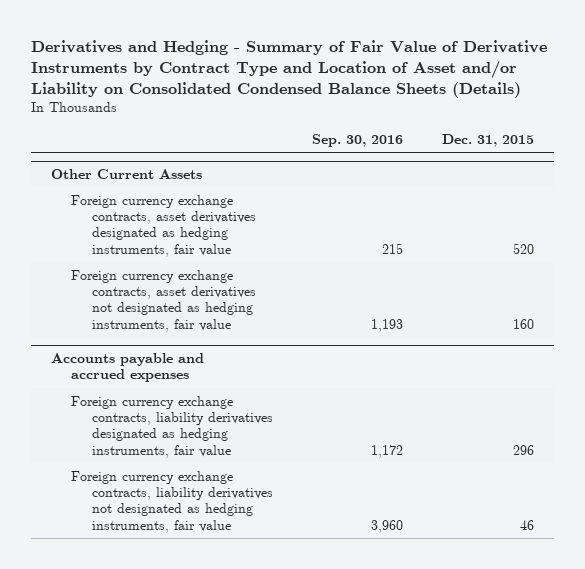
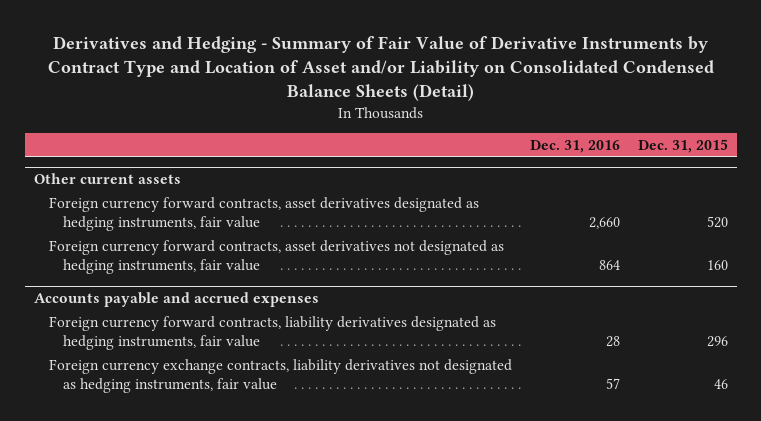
[31,40,548,99] Derivatives and Hedging - Summary of Fair Value of Derivative Instruments by Contract Type and Location of Asset and/or Liability on Consolidated Condensed Balance Sheets (Details) -> [47,35,714,101] Derivatives and Hedging - Summary of Fair Value of Derivative Instruments by Contract Type and Location of Asset and/or Liability on Consolidated Condensed Balance Sheets (Detail)
[312,133,404,147] Sep. 30, 2016 -> none
none -> [529,140,620,154] Dec. 31, 2016
[50,168,202,179] Other Current Assets -> [33,173,181,185] Other current assets
[71,194,256,257] Foreign currency exchange contracts, asset derivatives designated as hedging instruments, fair value -> [48,196,479,231] Foreign currency forward contracts, asset derivatives designated as hedging instruments, fair value
[71,269,256,332] Foreign currency exchange contracts, asset derivatives not designated as hedging instruments, fair value -> [48,239,504,274] Foreign currency forward contracts, asset derivatives not designated as hedging instruments, fair value
[71,395,273,458] Foreign currency exchange contracts, liability derivatives designated as hedging instruments, fair value -> [48,315,496,350] Foreign currency forward contracts, liability derivatives designated as hedging instruments, fair value

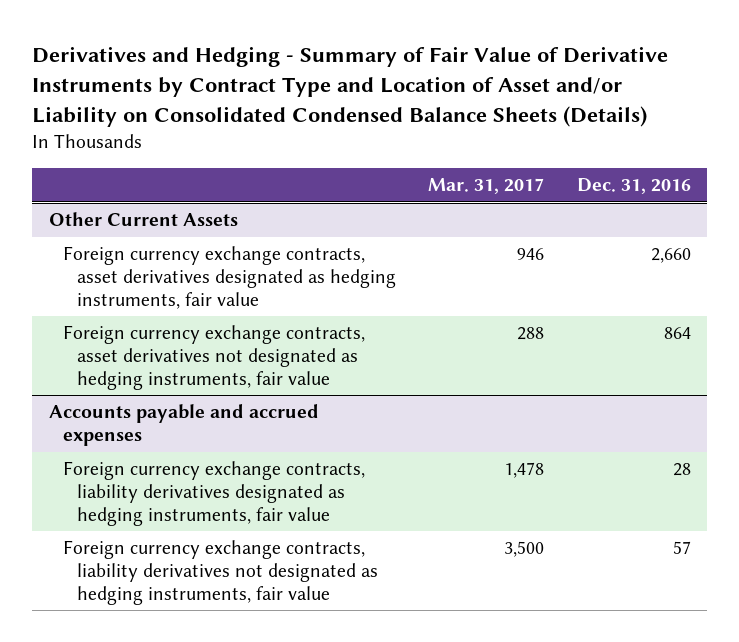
[47,35,714,101] Derivatives and Hedging - Summary of Fair Value of Derivative Instruments by Contract Type and Location of Asset and/or Liability on Consolidated Condensed Balance Sheets (Detail) -> [32,46,669,128] Derivatives and Hedging - Summary of Fair Value of Derivative Instruments by Contract Type and Location of Asset and/or Liability on Consolidated Condensed Balance Sheets (Details)
[637,139,728,154] Dec. 31, 2015 -> none
none -> [428,178,545,195] Mar. 31, 2017
[33,173,181,185] Other current assets -> [48,212,238,227] Other Current Assets
[48,196,479,231] Foreign currency forward contracts, asset derivatives designated as hedging instruments, fair value -> [62,246,396,309] Foreign currency exchange contracts, asset derivatives designated as hedging instruments, fair value
[48,239,504,274] Foreign currency forward contracts, asset derivatives not designated as hedging instruments, fair value -> [62,325,365,390] Foreign currency exchange contracts, asset derivatives not designated as hedging instruments, fair value
[48,315,496,350] Foreign currency forward contracts, liability derivatives designated as hedging instruments, fair value -> [62,461,365,526] Foreign currency exchange contracts, liability derivatives designated as hedging instruments, fair value

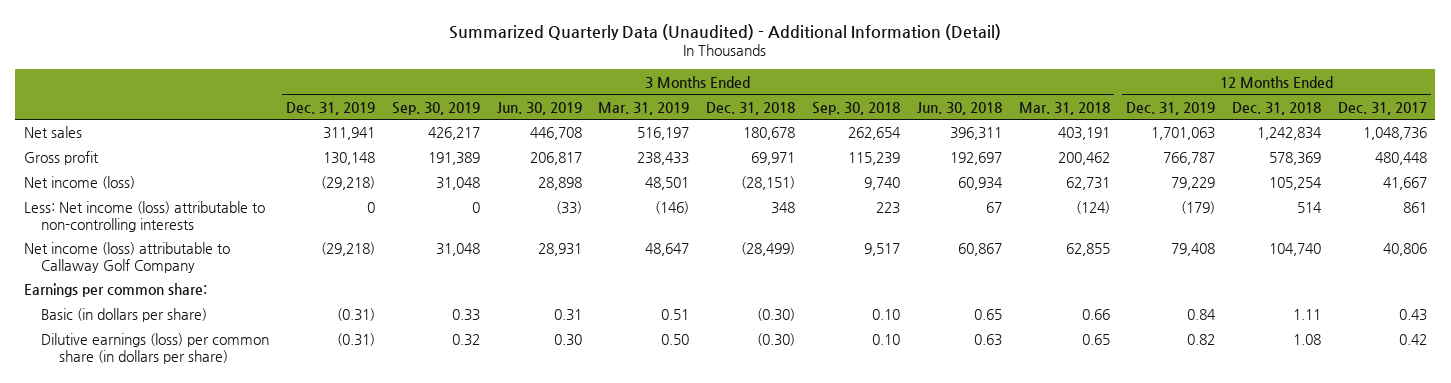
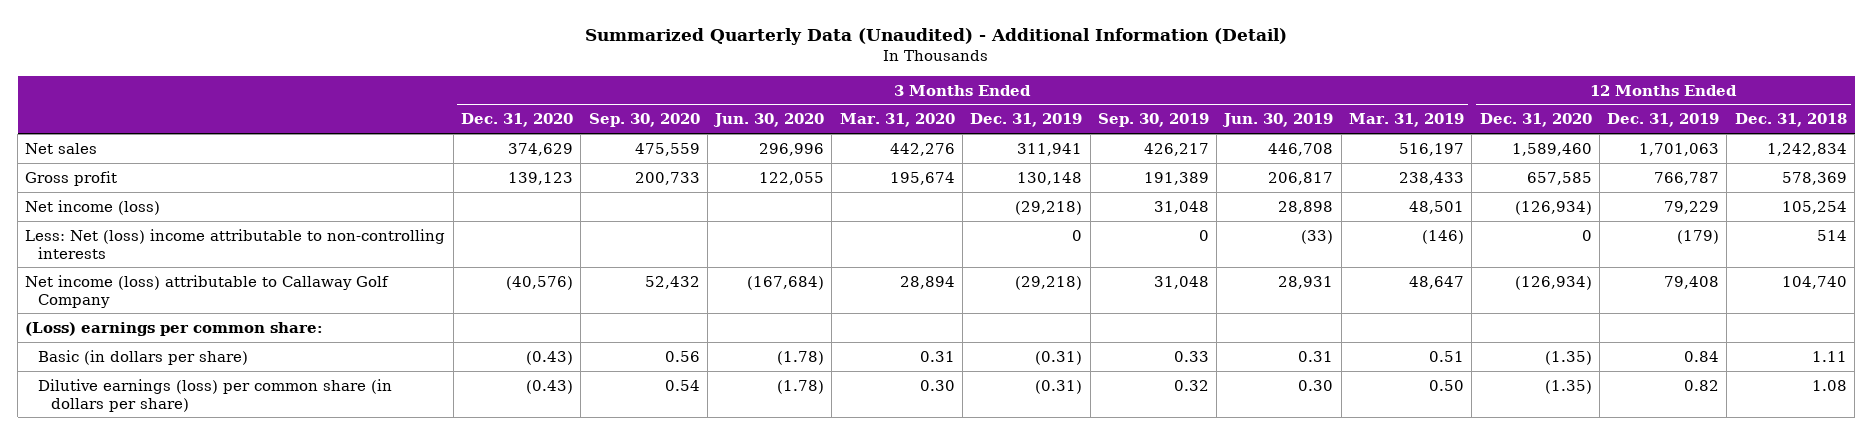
[706,101,796,115] Dec. 31, 2018 -> none
[811,101,900,115] Sep. 30, 2018 -> none
[916,101,1002,115] Jun. 30, 2018 -> none
[1018,101,1110,115] Mar. 31, 2018 -> none
[1337,101,1427,115] Dec. 31, 2017 -> none
none -> [460,113,573,128] Dec. 31, 2020
none -> [588,113,700,128] Sep. 30, 2020
none -> [713,113,825,128] Jun. 30, 2020
none -> [839,113,955,128] Mar. 31, 2020
none -> [1479,113,1592,128] Dec. 31, 2020
[23,201,265,232] Less: Net income (loss) attributable to non-controlling interests -> [25,228,446,259] Less: Net (loss) income attributable to non-controlling interests
[23,283,207,298] Earnings per common share: -> [25,321,324,336] (Loss) earnings per common share:

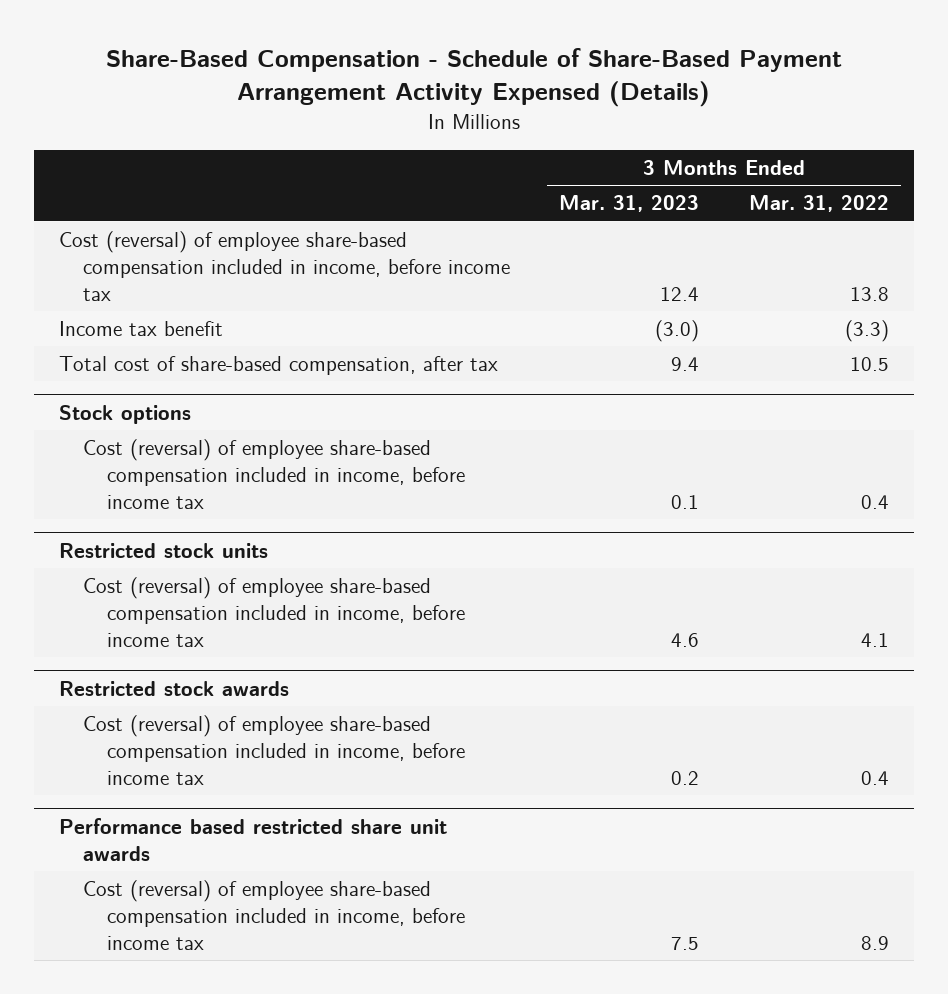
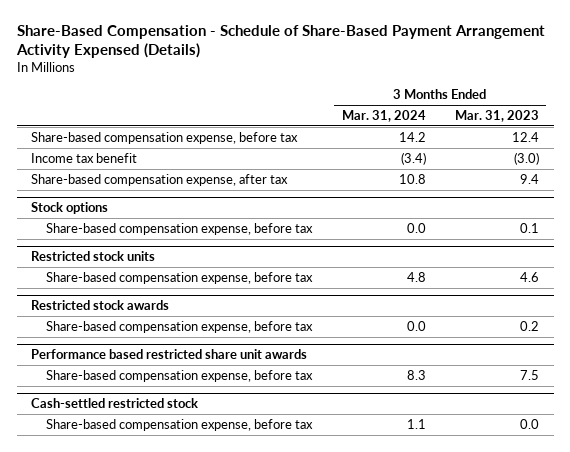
[748,195,889,213] Mar. 31, 2022 -> none
none -> [341,109,426,122] Mar. 31, 2024
[58,231,511,302] Cost (reversal) of employee share-based compensation included in income, before income tax -> [31,131,299,144] Share-based compensation expense, before tax
[58,356,498,376] Total cost of share-based compensation, after tax -> [31,173,289,186] Share-based compensation expense, after tax
[83,439,466,510] Cost (reversal) of employee share-based compensation included in income, before income tax -> [46,222,314,235] Share-based compensation expense, before tax
[83,577,466,648] Cost (reversal) of employee share-based compensation included in income, before income tax -> [46,271,314,284] Share-based compensation expense, before tax
[83,715,466,786] Cost (reversal) of employee share-based compensation included in income, before income tax -> [46,320,314,333] Share-based compensation expense, before tax
[83,880,466,951] Cost (reversal) of employee share-based compensation included in income, before income tax -> [46,369,314,382] Share-based compensation expense, before tax
none -> [31,398,199,409] Cash-settled restricted stock
none -> [46,418,314,431] Share-based compensation expense, before tax

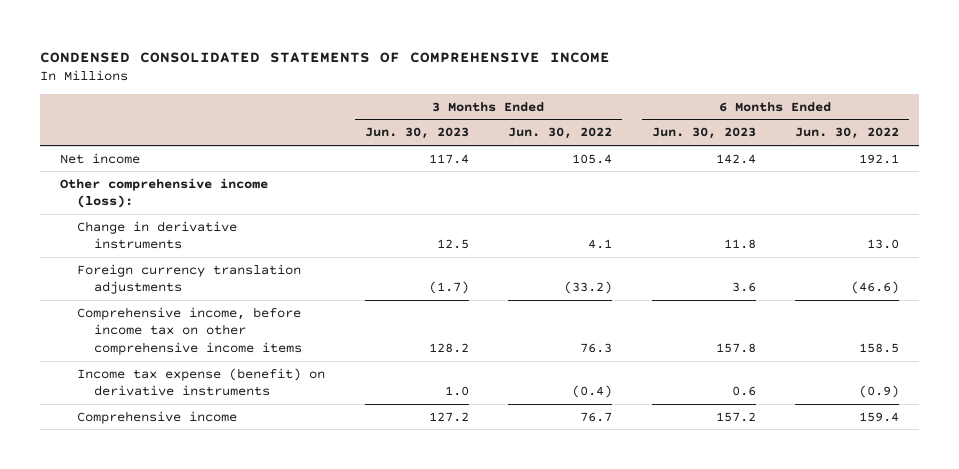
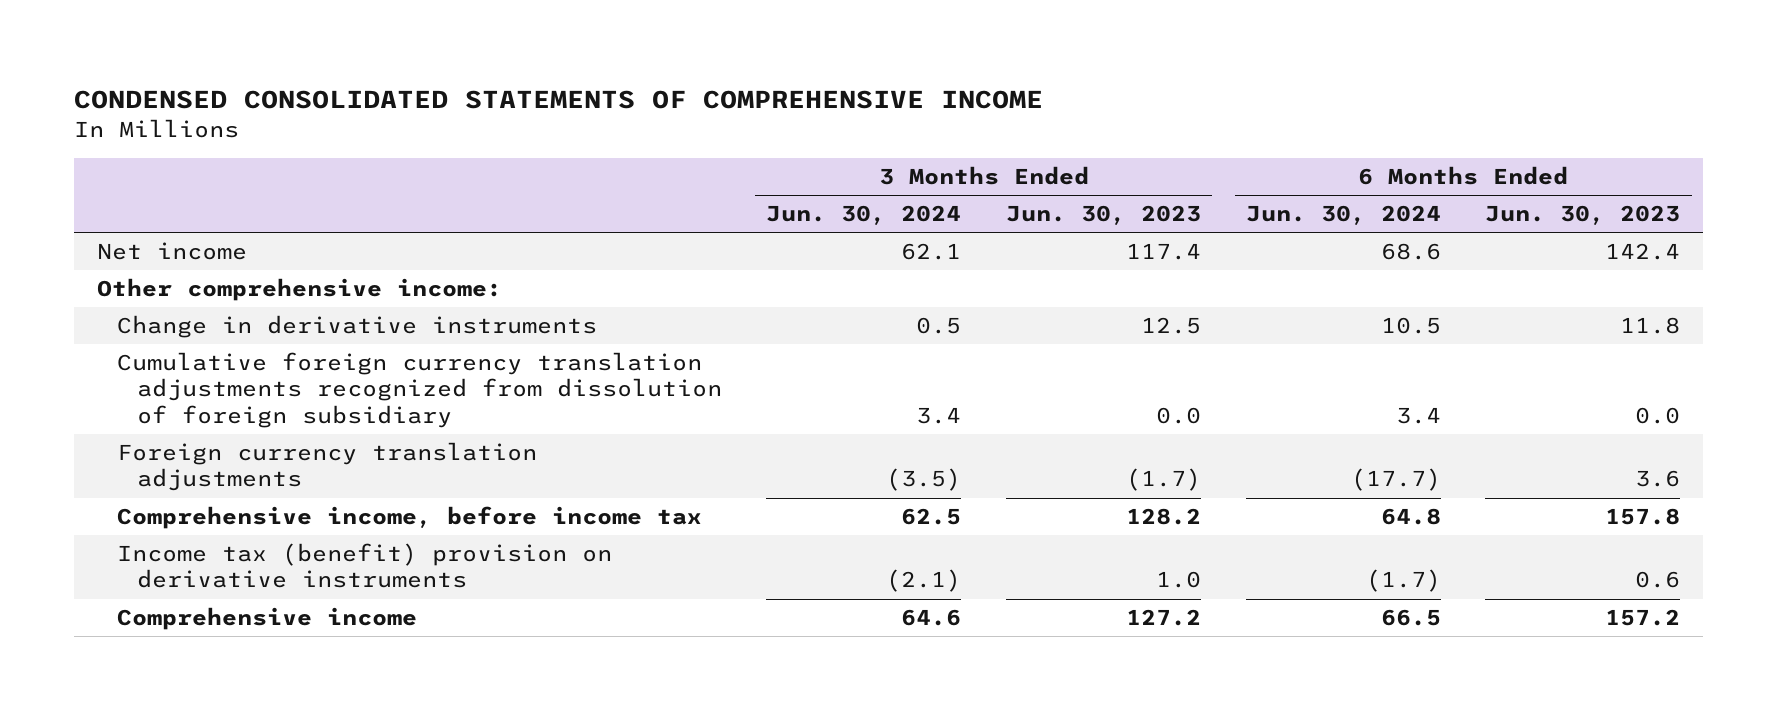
[508,127,613,140] Jun. 30, 2022 -> none
[795,127,900,140] Jun. 30, 2022 -> none
none -> [766,205,962,226] Jun. 30, 2024
none -> [1245,205,1441,226] Jun. 30, 2024
[59,177,268,209] Other comprehensive income (loss): -> [96,278,502,302] Other comprehensive income:
none -> [116,352,722,428] Cumulative foreign currency translation adjustments recognized from dissolution of foreign subsidiary
[77,306,303,356] Comprehensive income, before income tax on other comprehensive income items -> [116,506,702,530] Comprehensive income, before income tax
[77,367,326,397] Income tax expense (benefit) on derivative instruments -> [116,543,612,589] Income tax (benefit) provision on derivative instruments

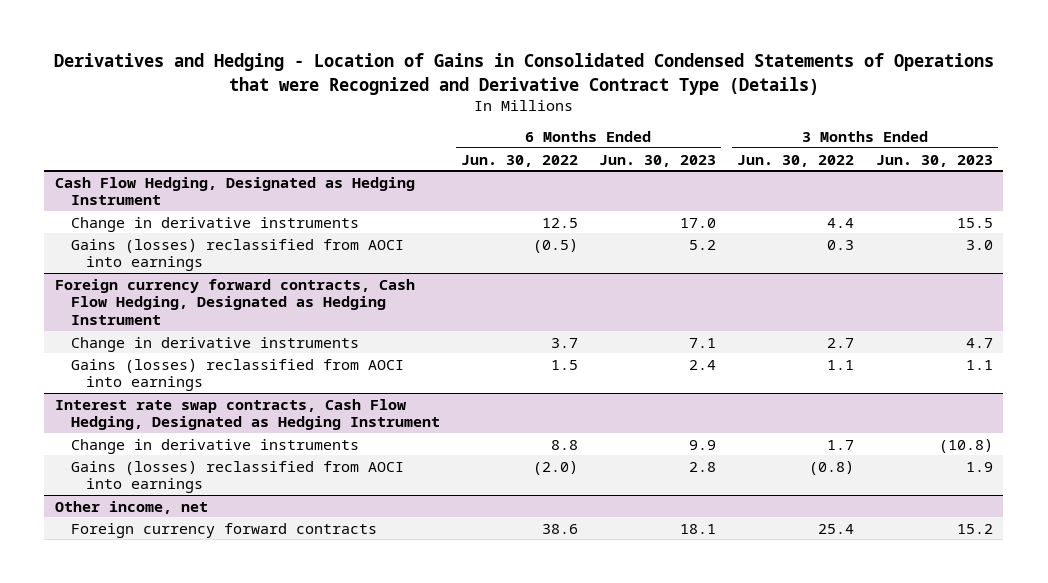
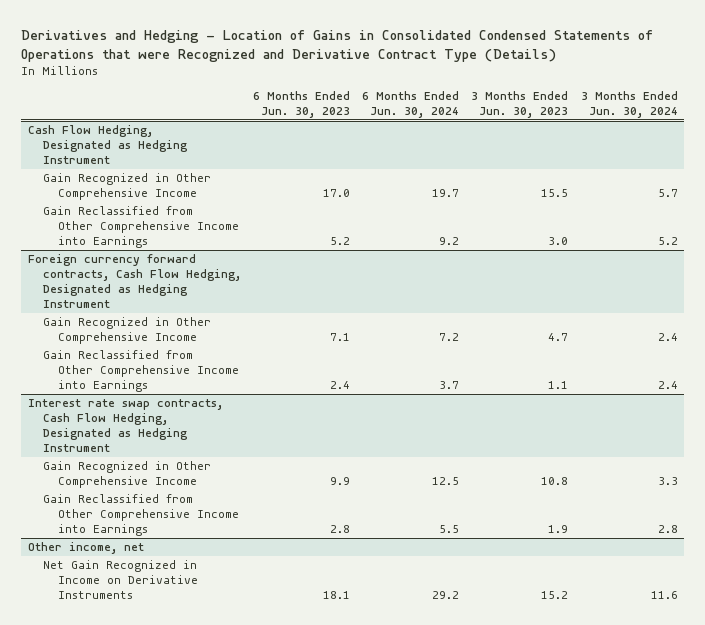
[460,154,578,167] Jun. 30, 2022 -> none
[737,154,855,167] Jun. 30, 2022 -> none
none -> [362,91,460,118] 6 Months Ended Jun. 30, 2024
none -> [580,91,678,118] 3 Months Ended Jun. 30, 2024
[70,216,359,232] Change in derivative instruments -> [42,173,211,201] Gain Recognized in Other Comprehensive Income
[70,238,404,272] Gains (losses) reclassified from AOCI into earnings -> [42,206,240,248] Gain Reclassified from Other Comprehensive Income into Earnings
[70,336,359,352] Change in derivative instruments -> [42,317,211,345] Gain Recognized in Other Comprehensive Income
[70,358,404,392] Gains (losses) reclassified from AOCI into earnings -> [42,350,240,392] Gain Reclassified from Other Comprehensive Income into Earnings
[70,438,359,454] Change in derivative instruments -> none
none -> [42,461,211,489] Gain Recognized in Other Comprehensive Income
[70,460,404,494] Gains (losses) reclassified from AOCI into earnings -> [42,494,240,536] Gain Reclassified from Other Comprehensive Income into Earnings
[70,522,377,538] Foreign currency forward contracts -> [42,560,199,599] Net Gain Recognized in Income on Derivative Instruments

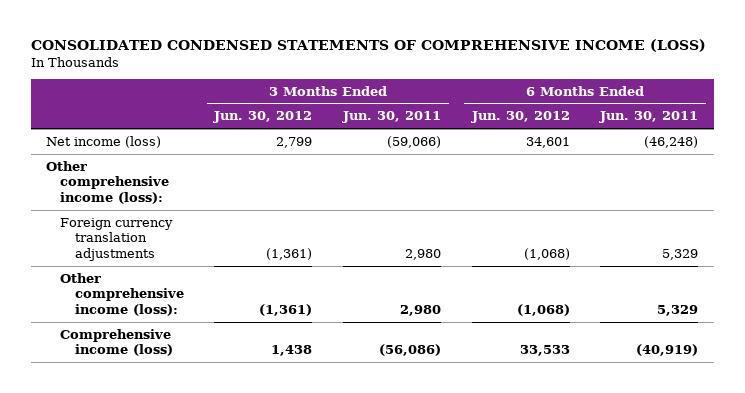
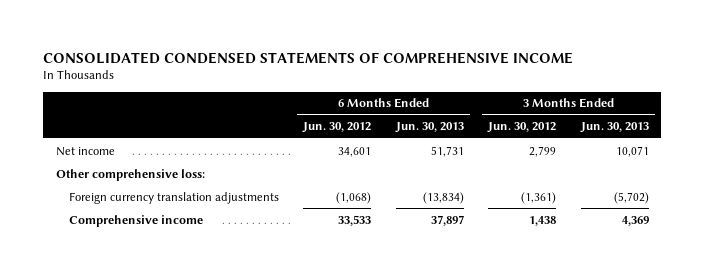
[30,39,706,53] CONSOLIDATED CONDENSED STATEMENTS OF COMPREHENSIVE INCOME (LOSS) -> [43,51,574,64] CONSOLIDATED CONDENSED STATEMENTS OF COMPREHENSIVE INCOME
[341,111,441,124] Jun. 30, 2011 -> none
[599,111,699,124] Jun. 30, 2011 -> none
none -> [394,122,464,134] Jun. 30, 2013
none -> [580,122,650,134] Jun. 30, 2013
[46,135,162,148] Net income (loss) -> [55,146,115,156] Net income
[46,160,170,205] Other comprehensive income (loss): -> [55,168,205,181] Other comprehensive loss:
[60,272,184,317] Other comprehensive income (loss): -> none
[60,328,173,357] Comprehensive income (loss) -> [68,214,203,227] Comprehensive income

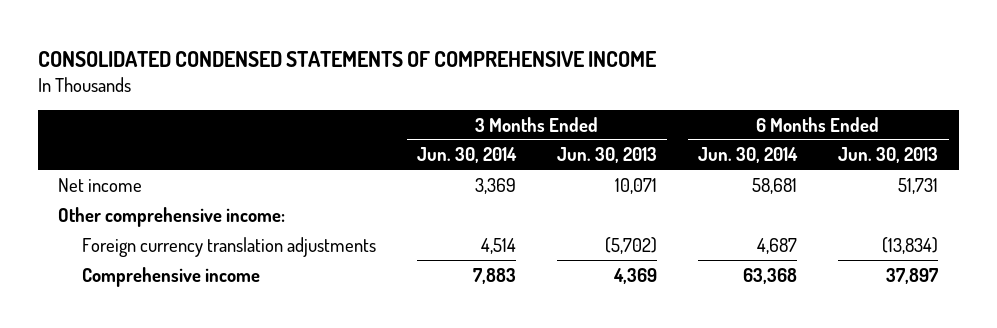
[302,122,372,134] Jun. 30, 2012 -> none
[487,122,557,134] Jun. 30, 2012 -> none
none -> [416,147,517,164] Jun. 30, 2014
none -> [698,147,799,164] Jun. 30, 2014
[55,168,205,181] Other comprehensive loss: -> [58,206,286,227] Other comprehensive income:

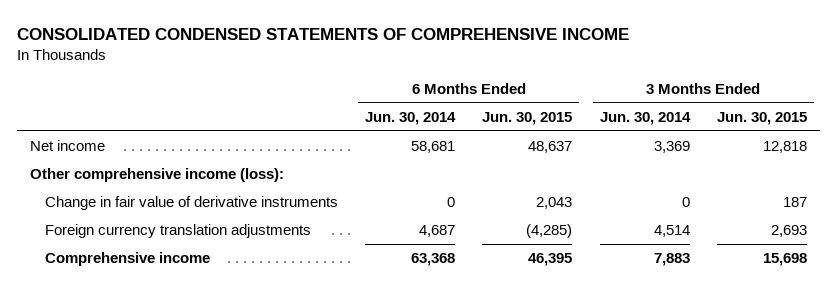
[557,147,658,164] Jun. 30, 2013 -> none
[838,147,939,164] Jun. 30, 2013 -> none
none -> [482,111,573,125] Jun. 30, 2015
none -> [716,111,807,125] Jun. 30, 2015
[58,206,286,227] Other comprehensive income: -> [30,168,285,183] Other comprehensive income (loss):
none -> [44,196,338,211] Change in fair value of derivative instruments

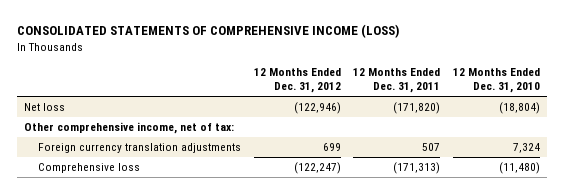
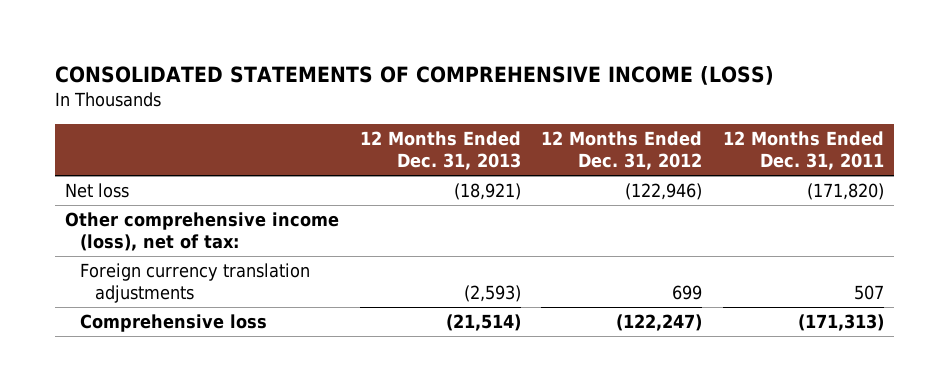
[453,68,541,94] 12 Months Ended Dec. 31, 2010 -> none
none -> [359,131,521,170] 12 Months Ended Dec. 31, 2013
[23,122,234,135] Other comprehensive income, net of tax: -> [65,212,340,251] Other comprehensive income (loss), net of tax:

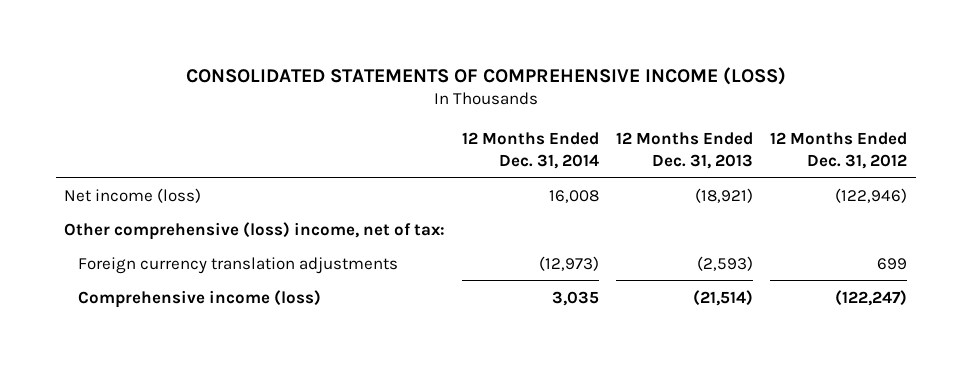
[722,131,884,170] 12 Months Ended Dec. 31, 2011 -> none
none -> [462,131,600,169] 12 Months Ended Dec. 31, 2014
[65,183,130,199] Net loss -> [64,187,202,203] Net income (loss)
[65,212,340,251] Other comprehensive income (loss), net of tax: -> [64,221,446,240] Other comprehensive (loss) income, net of tax:
[80,314,268,333] Comprehensive loss -> [77,289,321,308] Comprehensive income (loss)

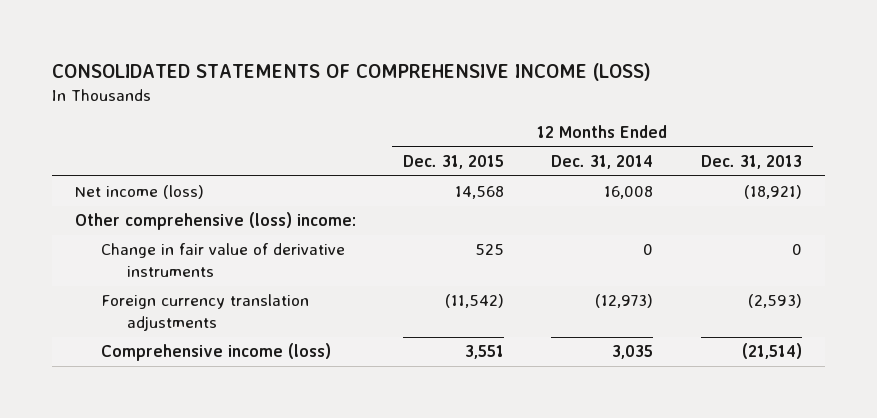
[770,131,908,169] 12 Months Ended Dec. 31, 2012 -> none
none -> [403,155,505,170] Dec. 31, 2015
[64,221,446,240] Other comprehensive (loss) income, net of tax: -> [75,212,357,231] Other comprehensive (loss) income:
none -> [101,243,346,277] Change in fair value of derivative instruments

